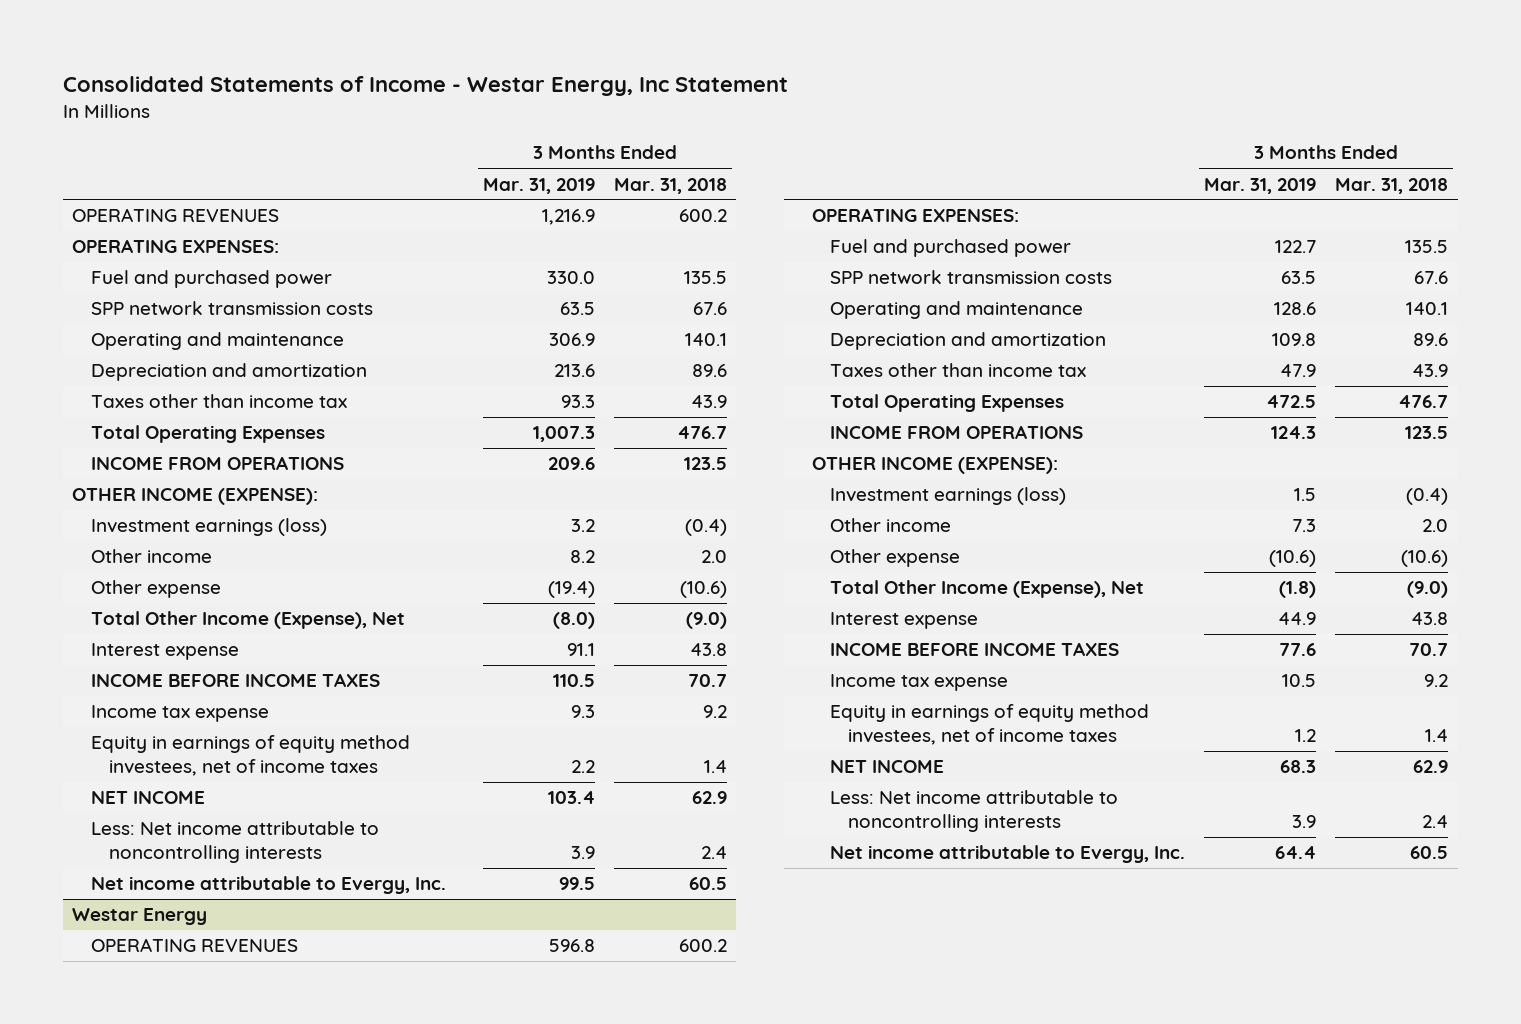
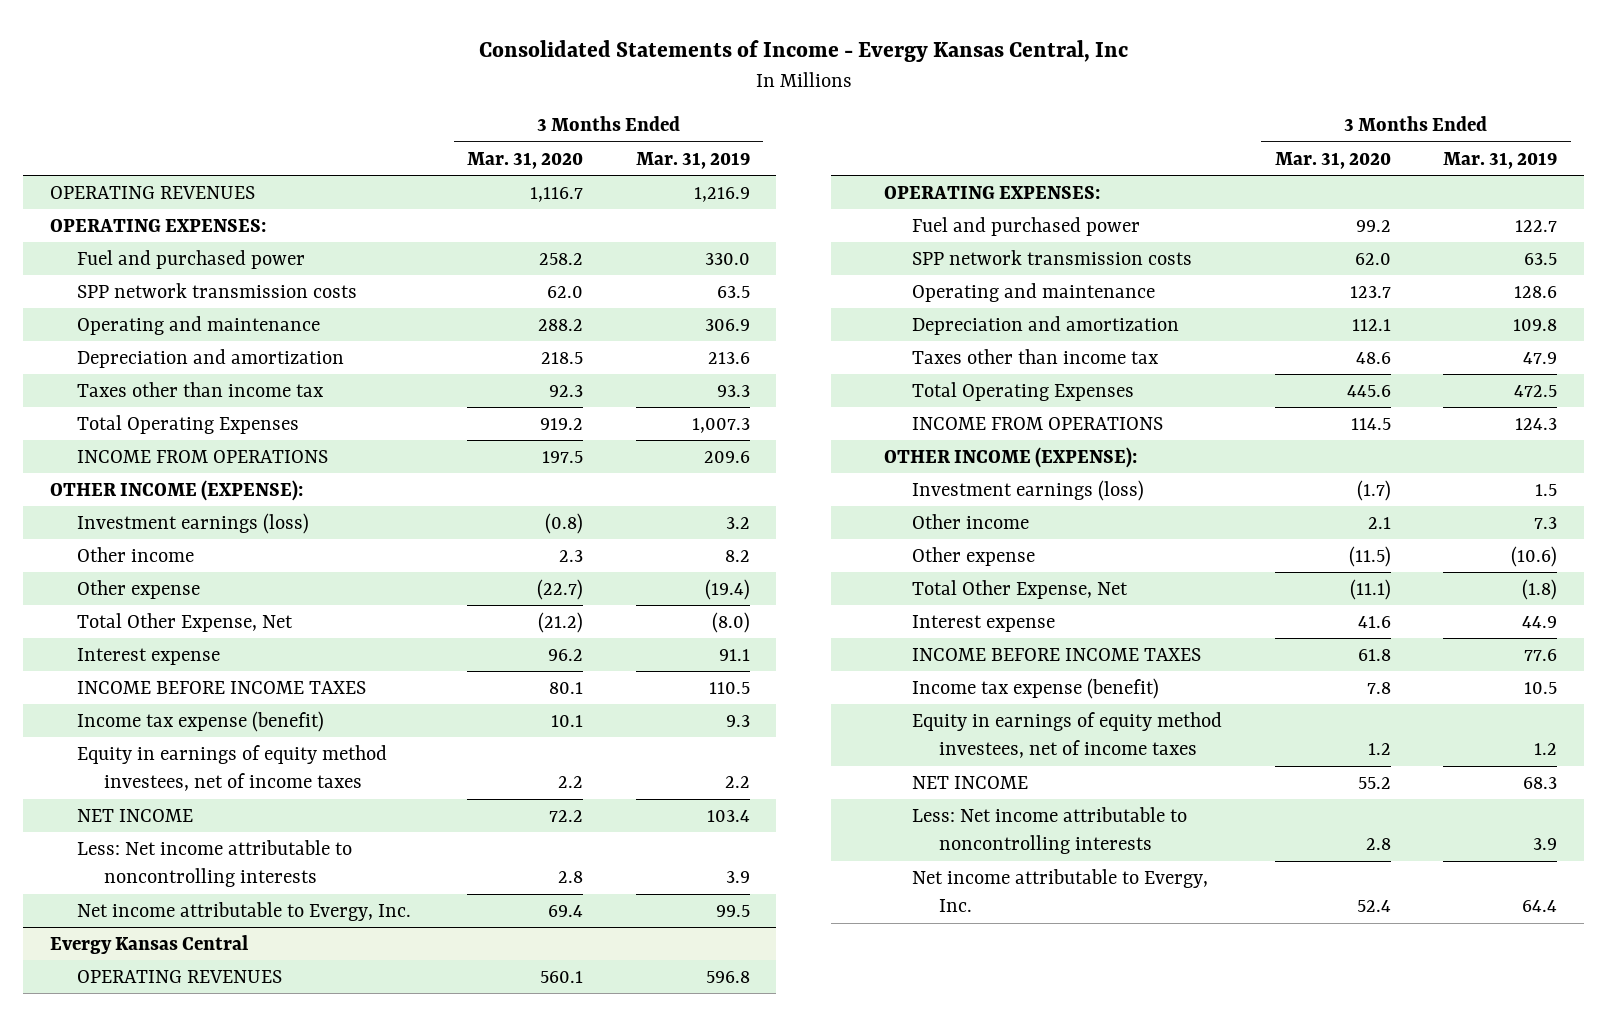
[62,76,788,97] Consolidated Statements of Income - Westar Energy, Inc Statement -> [478,40,1128,63] Consolidated Statements of Income - Evergy Kansas Central, Inc
[613,177,727,194] Mar. 31, 2018 -> none
none -> [467,151,584,169] Mar. 31, 2020
[90,611,405,630] Total Other Income (Expense), Net -> [77,612,294,632] Total Other Expense, Net
[90,705,269,723] Income tax expense -> [77,710,325,732] Income tax expense (benefit)
[72,908,208,926] Westar Energy -> none
none -> [49,934,248,954] Evergy Kansas Central
[830,580,1145,599] Total Other Income (Expense), Net -> [911,579,1128,599] Total Other Expense, Net
[830,674,1009,692] Income tax expense -> [911,677,1159,699] Income tax expense (benefit)

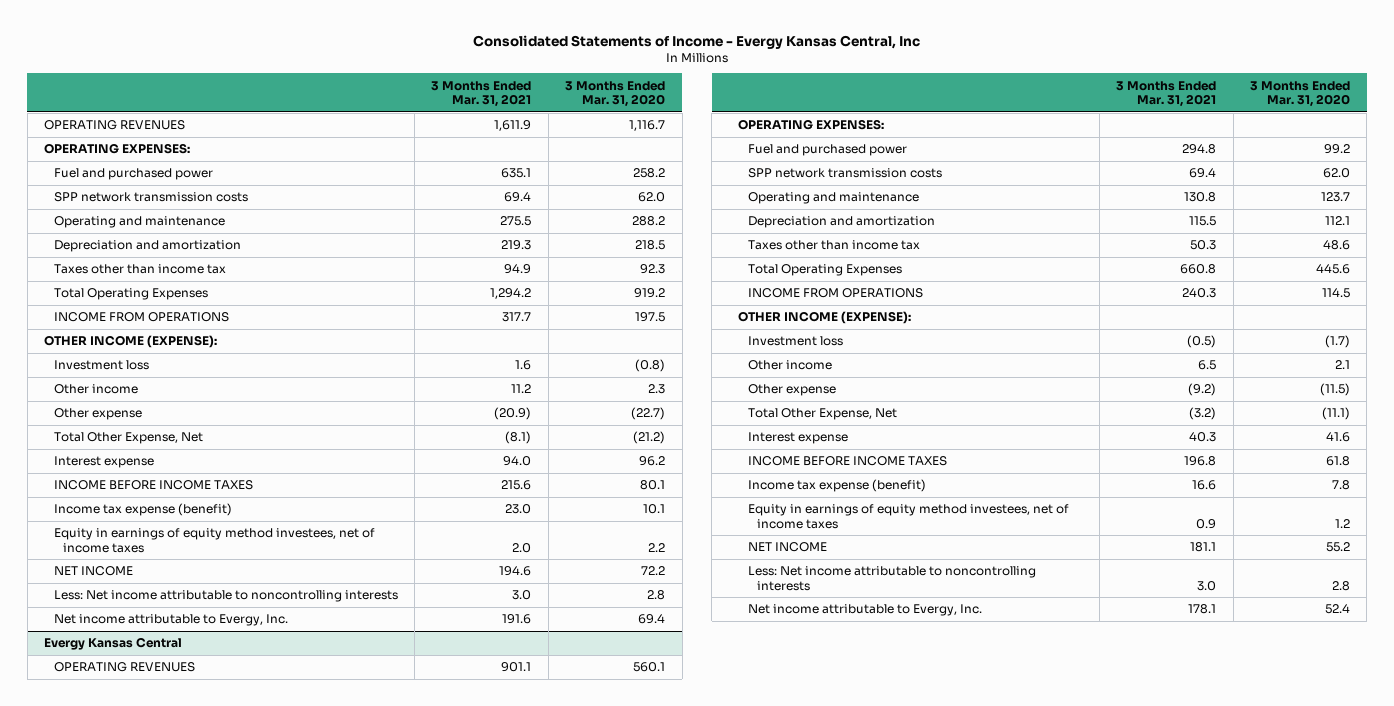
[635,151,750,169] Mar. 31, 2019 -> none
none -> [431,80,532,108] 3 Months Ended Mar. 31, 2021
[77,512,310,534] Investment earnings (loss) -> [53,360,149,371] Investment loss
[911,479,1144,501] Investment earnings (loss) -> [747,336,843,347] Investment loss

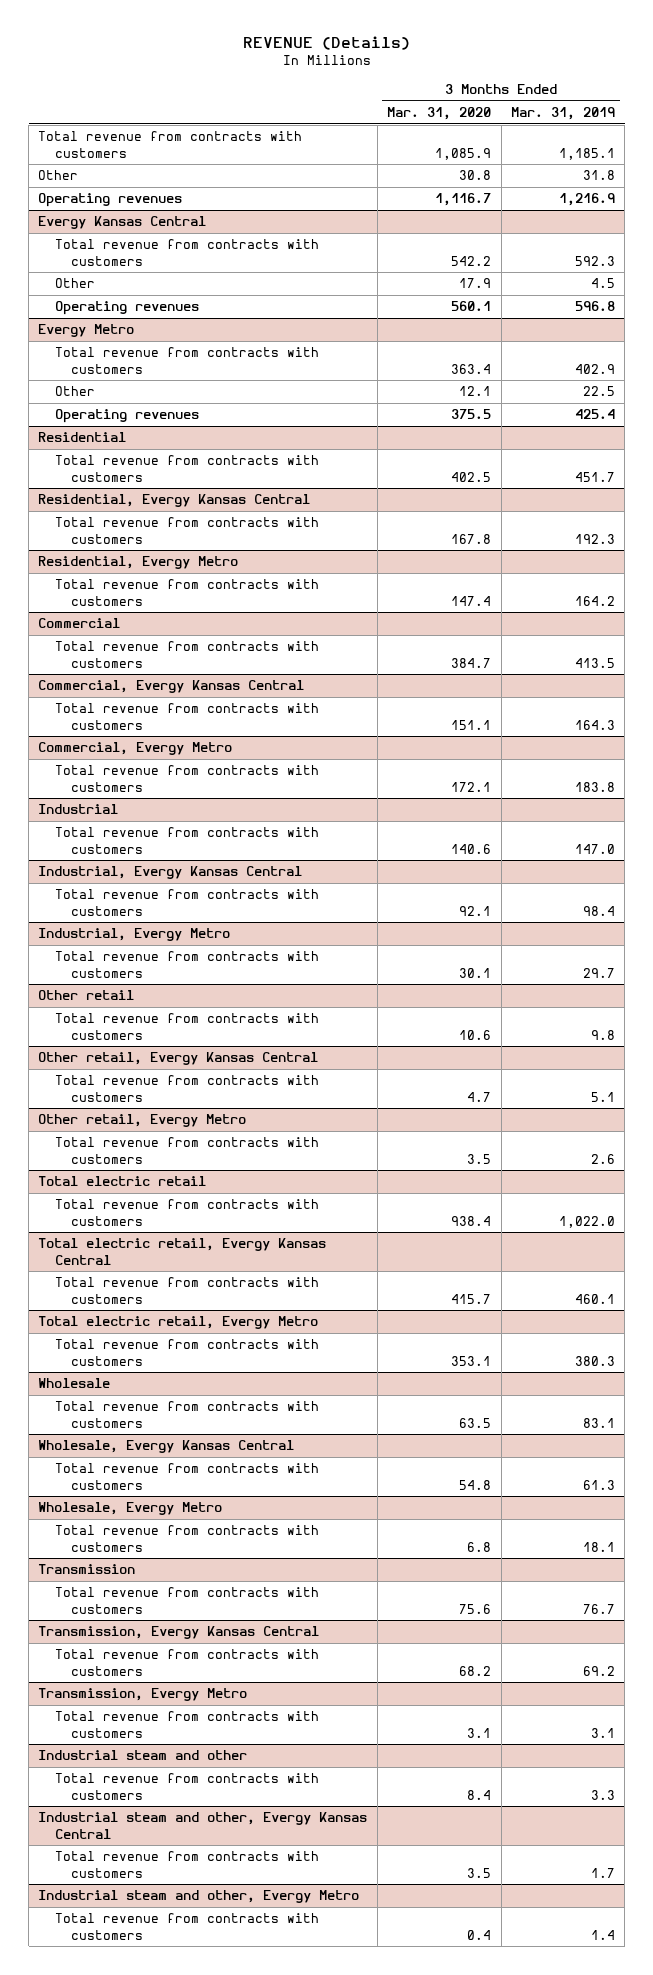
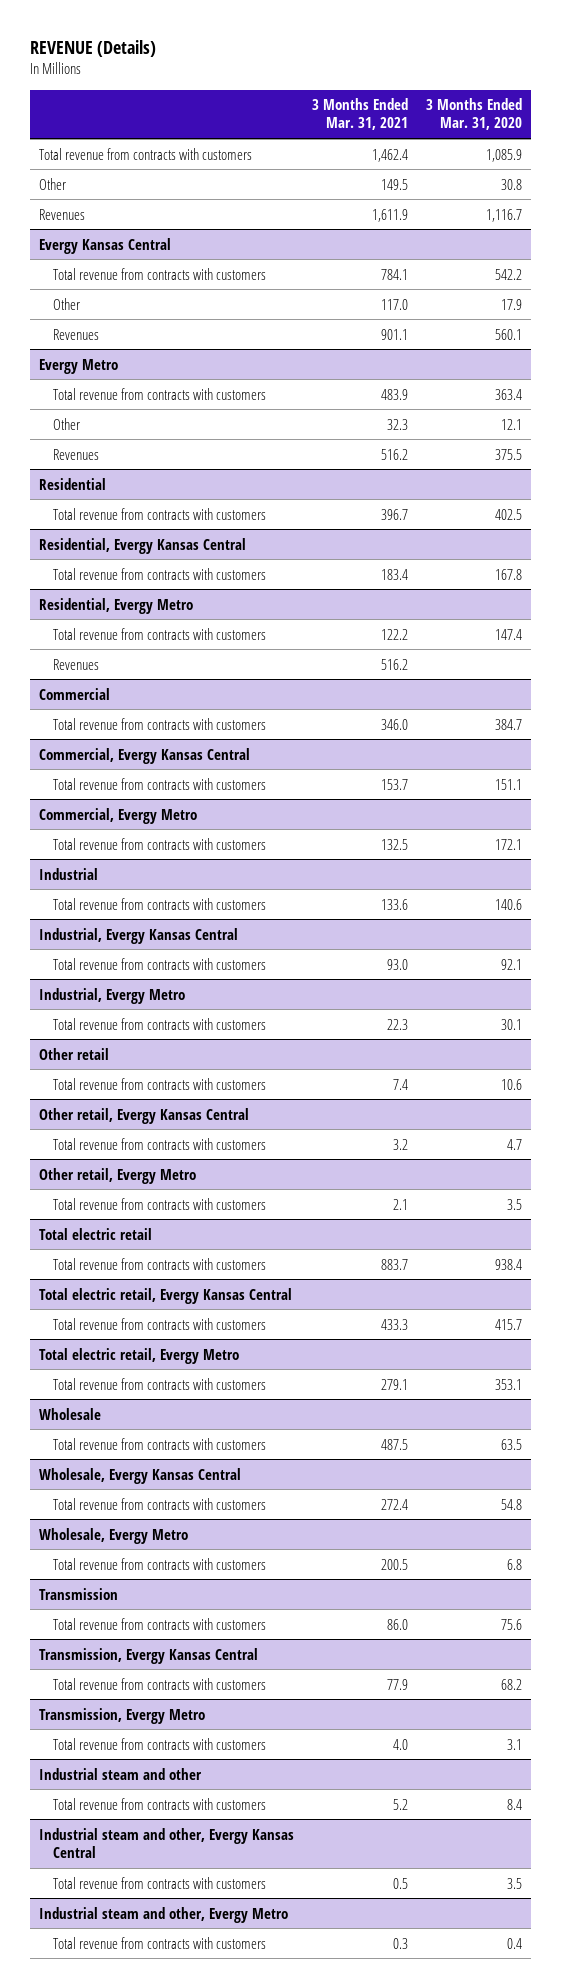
[510,107,615,121] Mar. 31, 2019 -> none
none -> [312,98,409,131] 3 Months Ended Mar. 31, 2021
[38,193,183,208] Operating revenues -> [39,208,86,220] Revenues
[54,301,199,316] Operating revenues -> [53,328,100,340] Revenues
[54,409,199,424] Operating revenues -> [53,448,100,460] Revenues
none -> [53,658,100,670] Revenues

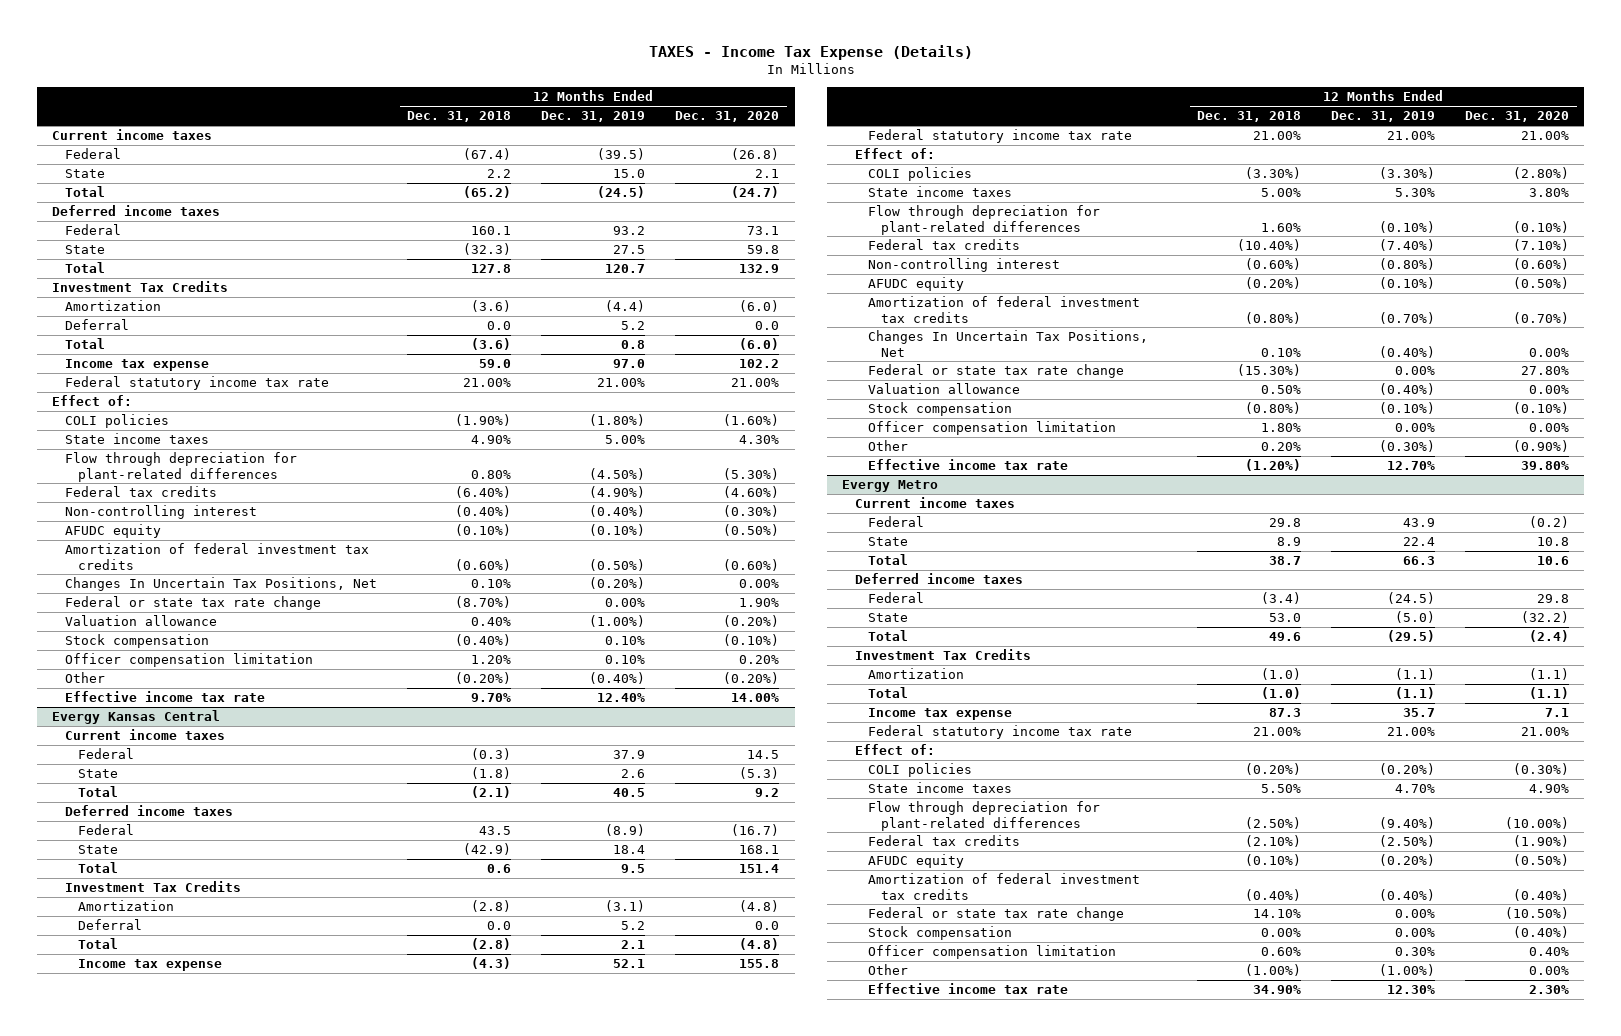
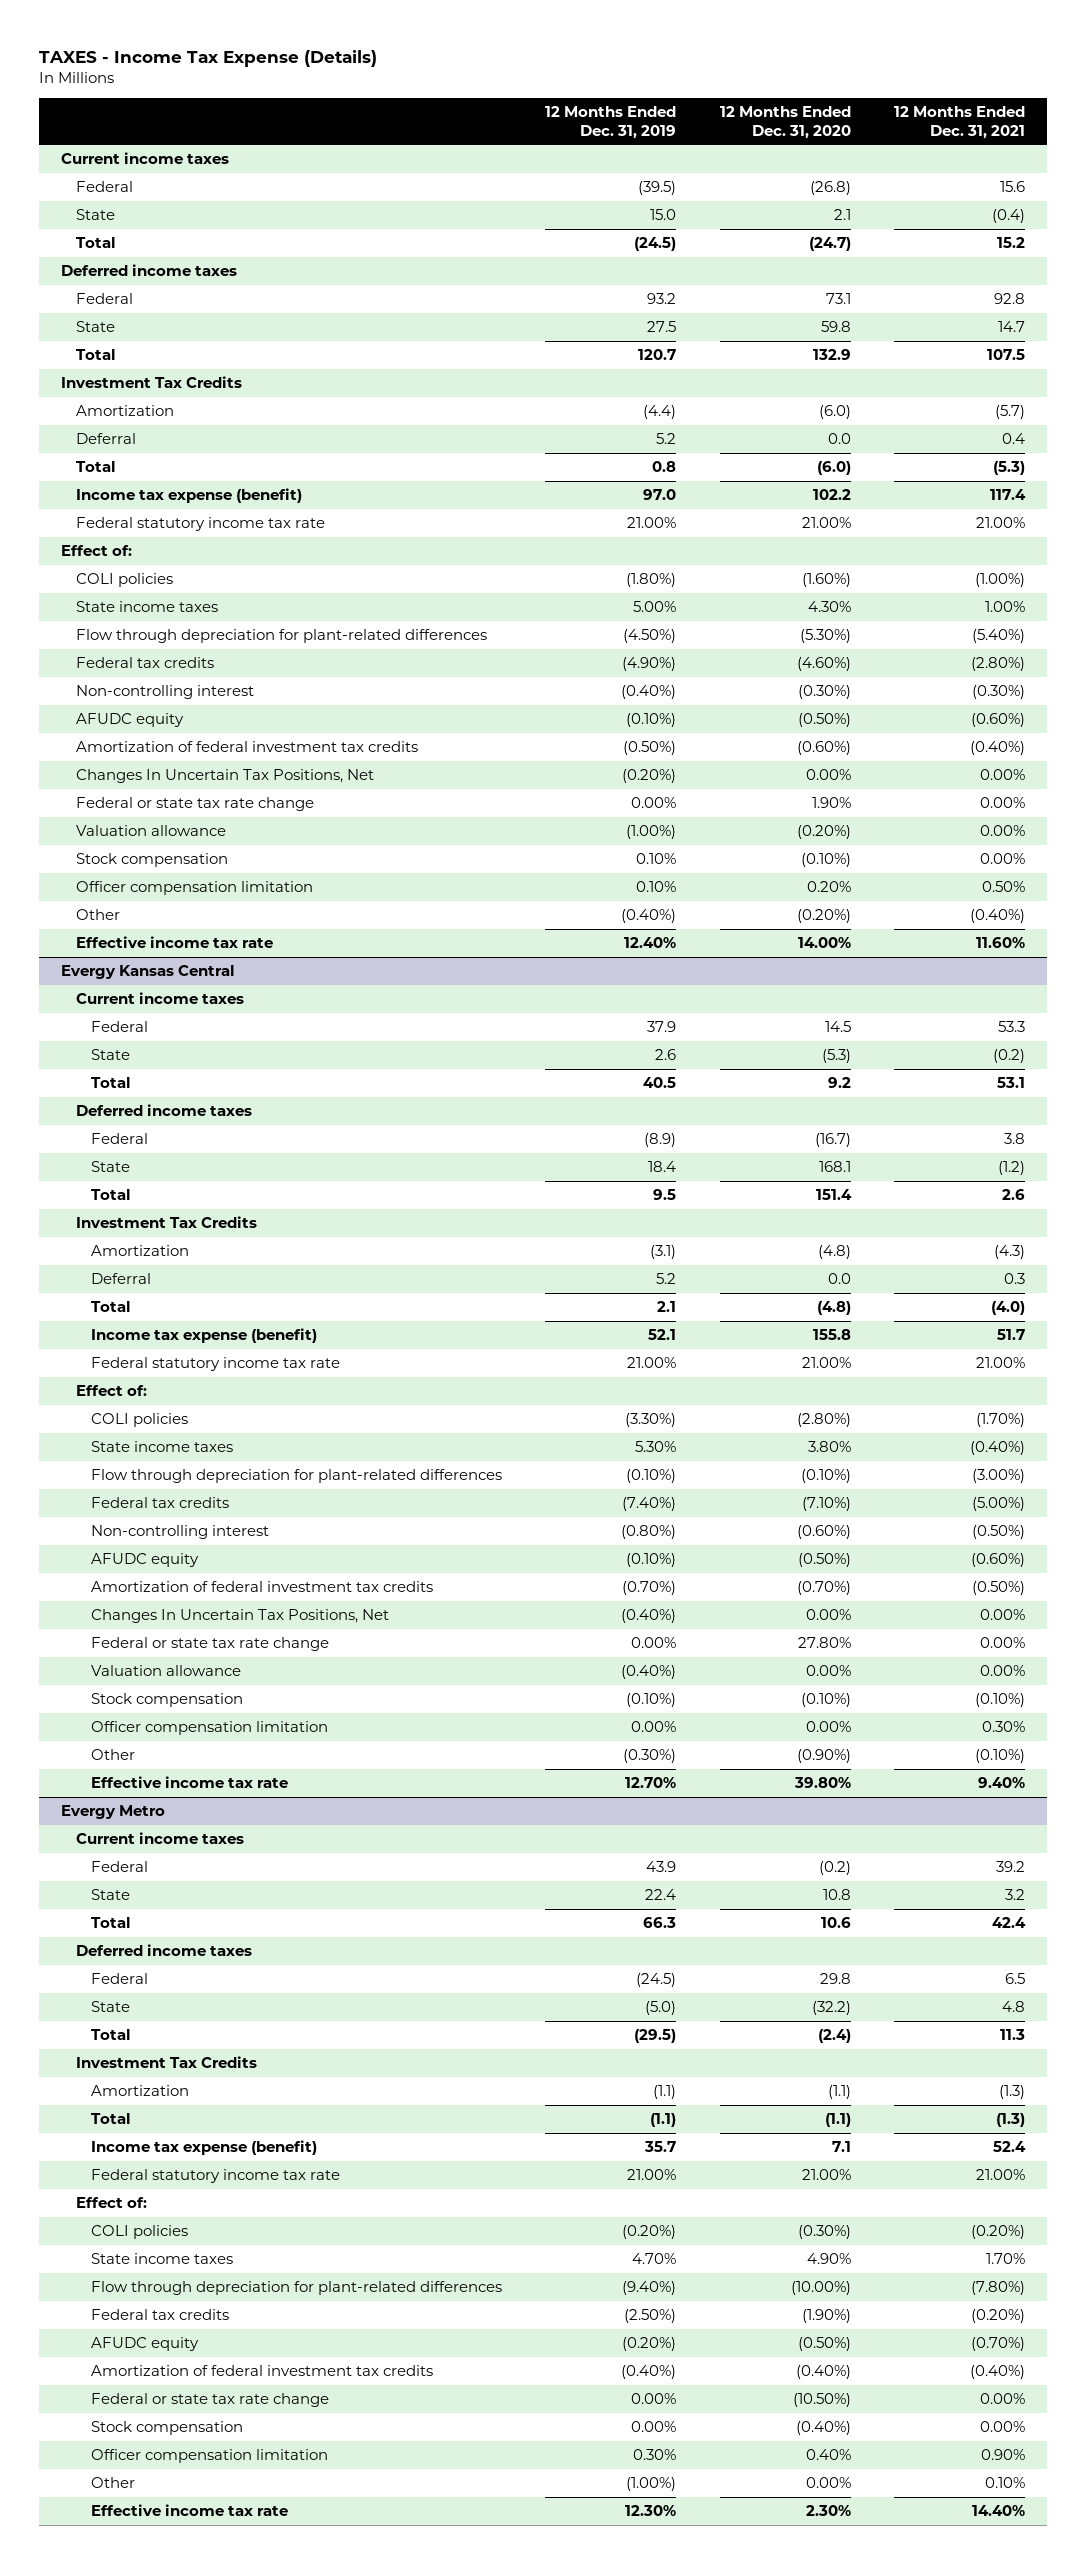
[407,111,512,123] Dec. 31, 2018 -> none
none -> [894,105,1026,139] 12 Months Ended Dec. 31, 2021
[65,359,210,372] Income tax expense -> [75,487,302,503] Income tax expense (benefit)
[78,959,223,972] Income tax expense -> [90,1327,317,1343] Income tax expense (benefit)
[868,708,1013,721] Income tax expense -> [90,2139,317,2155] Income tax expense (benefit)

